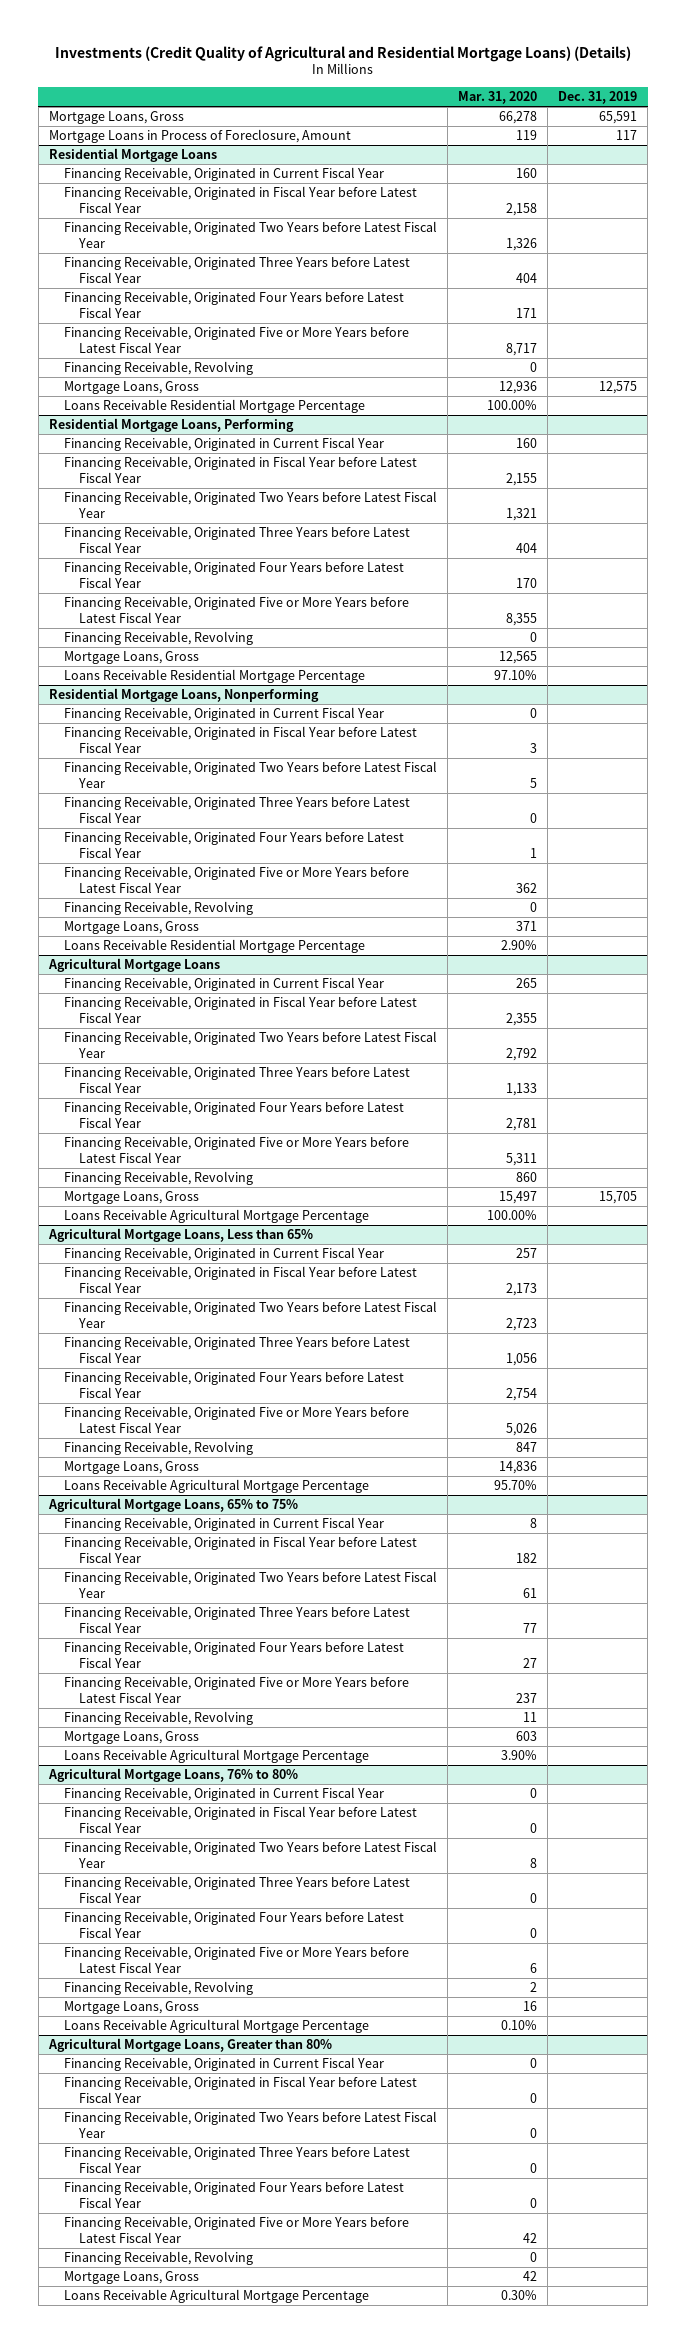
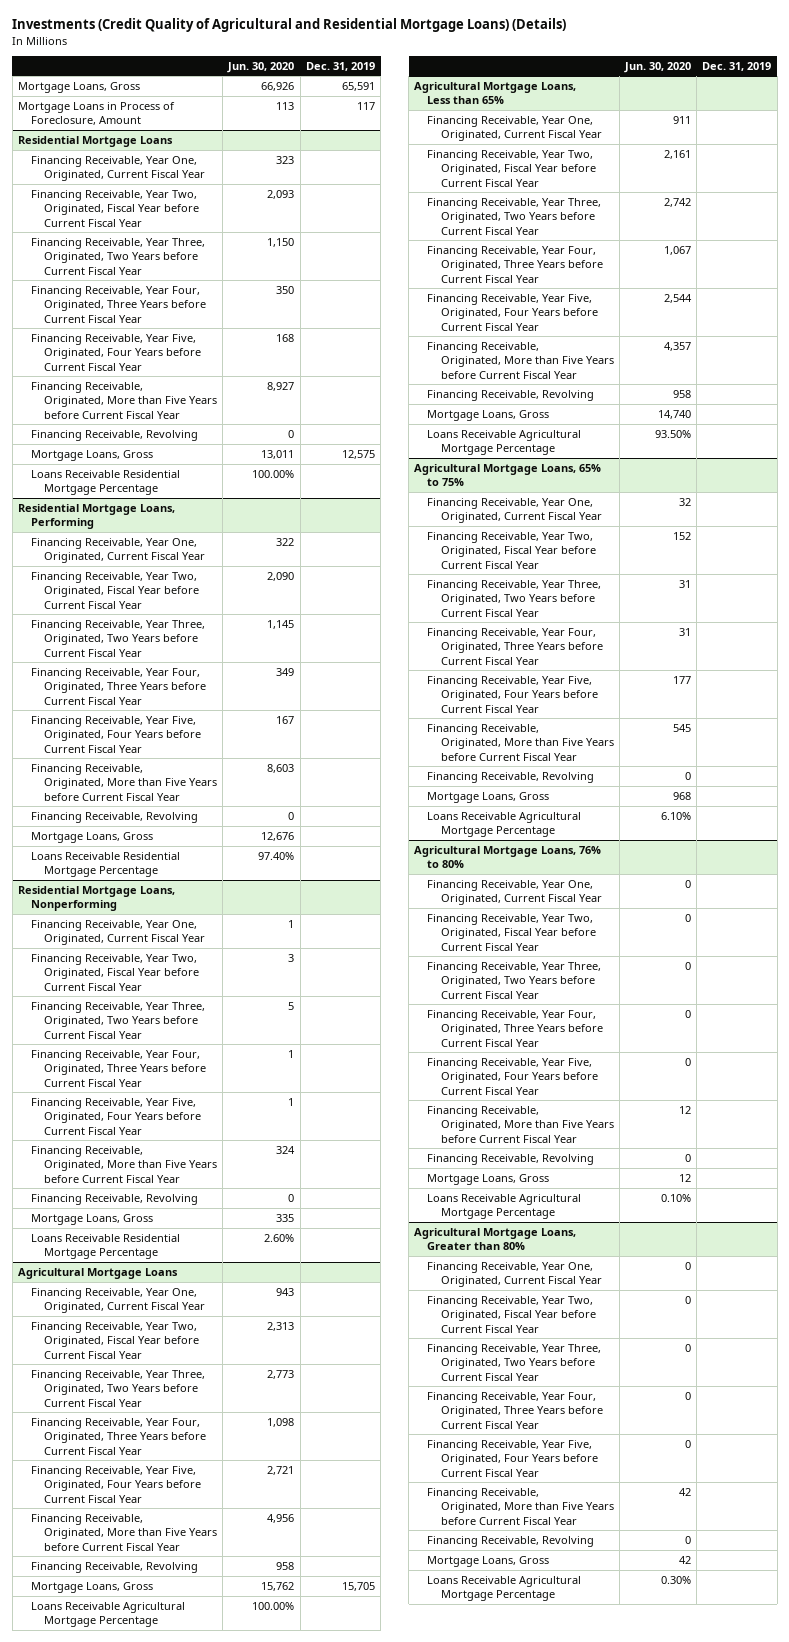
[457,90,537,104] Mar. 31, 2020 -> none
none -> [227,61,295,73] Jun. 30, 2020
[63,167,384,182] Financing Receivable, Originated in Current Fiscal Year -> [30,155,206,182] Financing Receivable, Year One, Originated, Current Fiscal Year
[63,186,417,213] Financing Receivable, Originated in Fiscal Year before Latest Fiscal Year -> [30,189,200,227] Financing Receivable, Year Two, Originated, Fiscal Year before Current Fiscal Year
[63,221,437,248] Financing Receivable, Originated Two Years before Latest Fiscal Year -> [30,237,205,275] Financing Receivable, Year Three, Originated, Two Years before Current Fiscal Year
[63,256,410,283] Financing Receivable, Originated Three Years before Latest Fiscal Year -> [30,285,207,323] Financing Receivable, Year Four, Originated, Three Years before Current Fiscal Year
[63,291,404,318] Financing Receivable, Originated Four Years before Latest Fiscal Year -> [30,333,202,371] Financing Receivable, Year Five, Originated, Four Years before Current Fiscal Year
[63,326,409,353] Financing Receivable, Originated Five or More Years before Latest Fiscal Year -> [30,381,218,419] Financing Receivable, Originated, More than Five Years before Current Fiscal Year
[63,437,384,452] Financing Receivable, Originated in Current Fiscal Year -> [30,537,206,564] Financing Receivable, Year One, Originated, Current Fiscal Year
[63,456,417,483] Financing Receivable, Originated in Fiscal Year before Latest Fiscal Year -> [30,571,200,609] Financing Receivable, Year Two, Originated, Fiscal Year before Current Fiscal Year
[63,491,437,518] Financing Receivable, Originated Two Years before Latest Fiscal Year -> [30,619,205,657] Financing Receivable, Year Three, Originated, Two Years before Current Fiscal Year
[63,526,410,553] Financing Receivable, Originated Three Years before Latest Fiscal Year -> [30,667,207,705] Financing Receivable, Year Four, Originated, Three Years before Current Fiscal Year
[63,561,404,588] Financing Receivable, Originated Four Years before Latest Fiscal Year -> [30,715,202,753] Financing Receivable, Year Five, Originated, Four Years before Current Fiscal Year
[63,596,409,623] Financing Receivable, Originated Five or More Years before Latest Fiscal Year -> [30,763,218,801] Financing Receivable, Originated, More than Five Years before Current Fiscal Year
[63,707,384,722] Financing Receivable, Originated in Current Fiscal Year -> [30,919,206,946] Financing Receivable, Year One, Originated, Current Fiscal Year
[63,726,417,753] Financing Receivable, Originated in Fiscal Year before Latest Fiscal Year -> [30,953,200,991] Financing Receivable, Year Two, Originated, Fiscal Year before Current Fiscal Year
[63,761,437,788] Financing Receivable, Originated Two Years before Latest Fiscal Year -> [30,1001,205,1039] Financing Receivable, Year Three, Originated, Two Years before Current Fiscal Year
[63,796,410,823] Financing Receivable, Originated Three Years before Latest Fiscal Year -> [30,1049,207,1087] Financing Receivable, Year Four, Originated, Three Years before Current Fiscal Year
[63,831,404,858] Financing Receivable, Originated Four Years before Latest Fiscal Year -> [30,1097,202,1135] Financing Receivable, Year Five, Originated, Four Years before Current Fiscal Year
[63,866,409,893] Financing Receivable, Originated Five or More Years before Latest Fiscal Year -> [30,1145,218,1183] Financing Receivable, Originated, More than Five Years before Current Fiscal Year
[63,977,384,992] Financing Receivable, Originated in Current Fiscal Year -> [30,1287,206,1314] Financing Receivable, Year One, Originated, Current Fiscal Year
[63,996,417,1023] Financing Receivable, Originated in Fiscal Year before Latest Fiscal Year -> [30,1321,200,1359] Financing Receivable, Year Two, Originated, Fiscal Year before Current Fiscal Year
[63,1031,437,1058] Financing Receivable, Originated Two Years before Latest Fiscal Year -> [30,1369,205,1407] Financing Receivable, Year Three, Originated, Two Years before Current Fiscal Year
[63,1066,410,1093] Financing Receivable, Originated Three Years before Latest Fiscal Year -> [30,1417,207,1455] Financing Receivable, Year Four, Originated, Three Years before Current Fiscal Year
[63,1101,404,1128] Financing Receivable, Originated Four Years before Latest Fiscal Year -> [30,1465,202,1503] Financing Receivable, Year Five, Originated, Four Years before Current Fiscal Year
[63,1136,409,1163] Financing Receivable, Originated Five or More Years before Latest Fiscal Year -> [30,1513,218,1551] Financing Receivable, Originated, More than Five Years before Current Fiscal Year
[63,1247,384,1262] Financing Receivable, Originated in Current Fiscal Year -> [427,115,602,142] Financing Receivable, Year One, Originated, Current Fiscal Year
[63,1266,417,1293] Financing Receivable, Originated in Fiscal Year before Latest Fiscal Year -> [427,149,596,187] Financing Receivable, Year Two, Originated, Fiscal Year before Current Fiscal Year
[63,1301,437,1328] Financing Receivable, Originated Two Years before Latest Fiscal Year -> [427,197,602,235] Financing Receivable, Year Three, Originated, Two Years before Current Fiscal Year
[63,1336,410,1363] Financing Receivable, Originated Three Years before Latest Fiscal Year -> [427,245,603,283] Financing Receivable, Year Four, Originated, Three Years before Current Fiscal Year
[63,1371,404,1398] Financing Receivable, Originated Four Years before Latest Fiscal Year -> [427,293,598,331] Financing Receivable, Year Five, Originated, Four Years before Current Fiscal Year
[63,1406,409,1433] Financing Receivable, Originated Five or More Years before Latest Fiscal Year -> [427,341,614,379] Financing Receivable, Originated, More than Five Years before Current Fiscal Year
[63,1517,384,1532] Financing Receivable, Originated in Current Fiscal Year -> [427,497,602,524] Financing Receivable, Year One, Originated, Current Fiscal Year
[63,1536,417,1563] Financing Receivable, Originated in Fiscal Year before Latest Fiscal Year -> [427,531,596,569] Financing Receivable, Year Two, Originated, Fiscal Year before Current Fiscal Year
[63,1571,437,1598] Financing Receivable, Originated Two Years before Latest Fiscal Year -> [427,579,602,617] Financing Receivable, Year Three, Originated, Two Years before Current Fiscal Year
[63,1606,410,1633] Financing Receivable, Originated Three Years before Latest Fiscal Year -> [427,627,603,665] Financing Receivable, Year Four, Originated, Three Years before Current Fiscal Year
[63,1641,404,1668] Financing Receivable, Originated Four Years before Latest Fiscal Year -> [427,675,598,713] Financing Receivable, Year Five, Originated, Four Years before Current Fiscal Year
[63,1676,409,1703] Financing Receivable, Originated Five or More Years before Latest Fiscal Year -> [427,723,614,761] Financing Receivable, Originated, More than Five Years before Current Fiscal Year
[63,1787,384,1802] Financing Receivable, Originated in Current Fiscal Year -> [427,879,602,906] Financing Receivable, Year One, Originated, Current Fiscal Year
[63,1806,417,1833] Financing Receivable, Originated in Fiscal Year before Latest Fiscal Year -> [427,913,596,951] Financing Receivable, Year Two, Originated, Fiscal Year before Current Fiscal Year
[63,1841,437,1868] Financing Receivable, Originated Two Years before Latest Fiscal Year -> [427,961,602,999] Financing Receivable, Year Three, Originated, Two Years before Current Fiscal Year
[63,1876,410,1903] Financing Receivable, Originated Three Years before Latest Fiscal Year -> [427,1009,603,1047] Financing Receivable, Year Four, Originated, Three Years before Current Fiscal Year
[63,1911,404,1938] Financing Receivable, Originated Four Years before Latest Fiscal Year -> [427,1057,598,1095] Financing Receivable, Year Five, Originated, Four Years before Current Fiscal Year
[63,1946,409,1973] Financing Receivable, Originated Five or More Years before Latest Fiscal Year -> [427,1105,614,1143] Financing Receivable, Originated, More than Five Years before Current Fiscal Year
[63,2057,384,2072] Financing Receivable, Originated in Current Fiscal Year -> [427,1261,602,1288] Financing Receivable, Year One, Originated, Current Fiscal Year
[63,2076,417,2103] Financing Receivable, Originated in Fiscal Year before Latest Fiscal Year -> [427,1295,596,1333] Financing Receivable, Year Two, Originated, Fiscal Year before Current Fiscal Year
[63,2111,437,2138] Financing Receivable, Originated Two Years before Latest Fiscal Year -> [427,1343,602,1381] Financing Receivable, Year Three, Originated, Two Years before Current Fiscal Year
[63,2146,410,2173] Financing Receivable, Originated Three Years before Latest Fiscal Year -> [427,1391,603,1429] Financing Receivable, Year Four, Originated, Three Years before Current Fiscal Year
[63,2181,404,2208] Financing Receivable, Originated Four Years before Latest Fiscal Year -> [427,1439,598,1477] Financing Receivable, Year Five, Originated, Four Years before Current Fiscal Year
[63,2216,409,2243] Financing Receivable, Originated Five or More Years before Latest Fiscal Year -> [427,1487,614,1525] Financing Receivable, Originated, More than Five Years before Current Fiscal Year

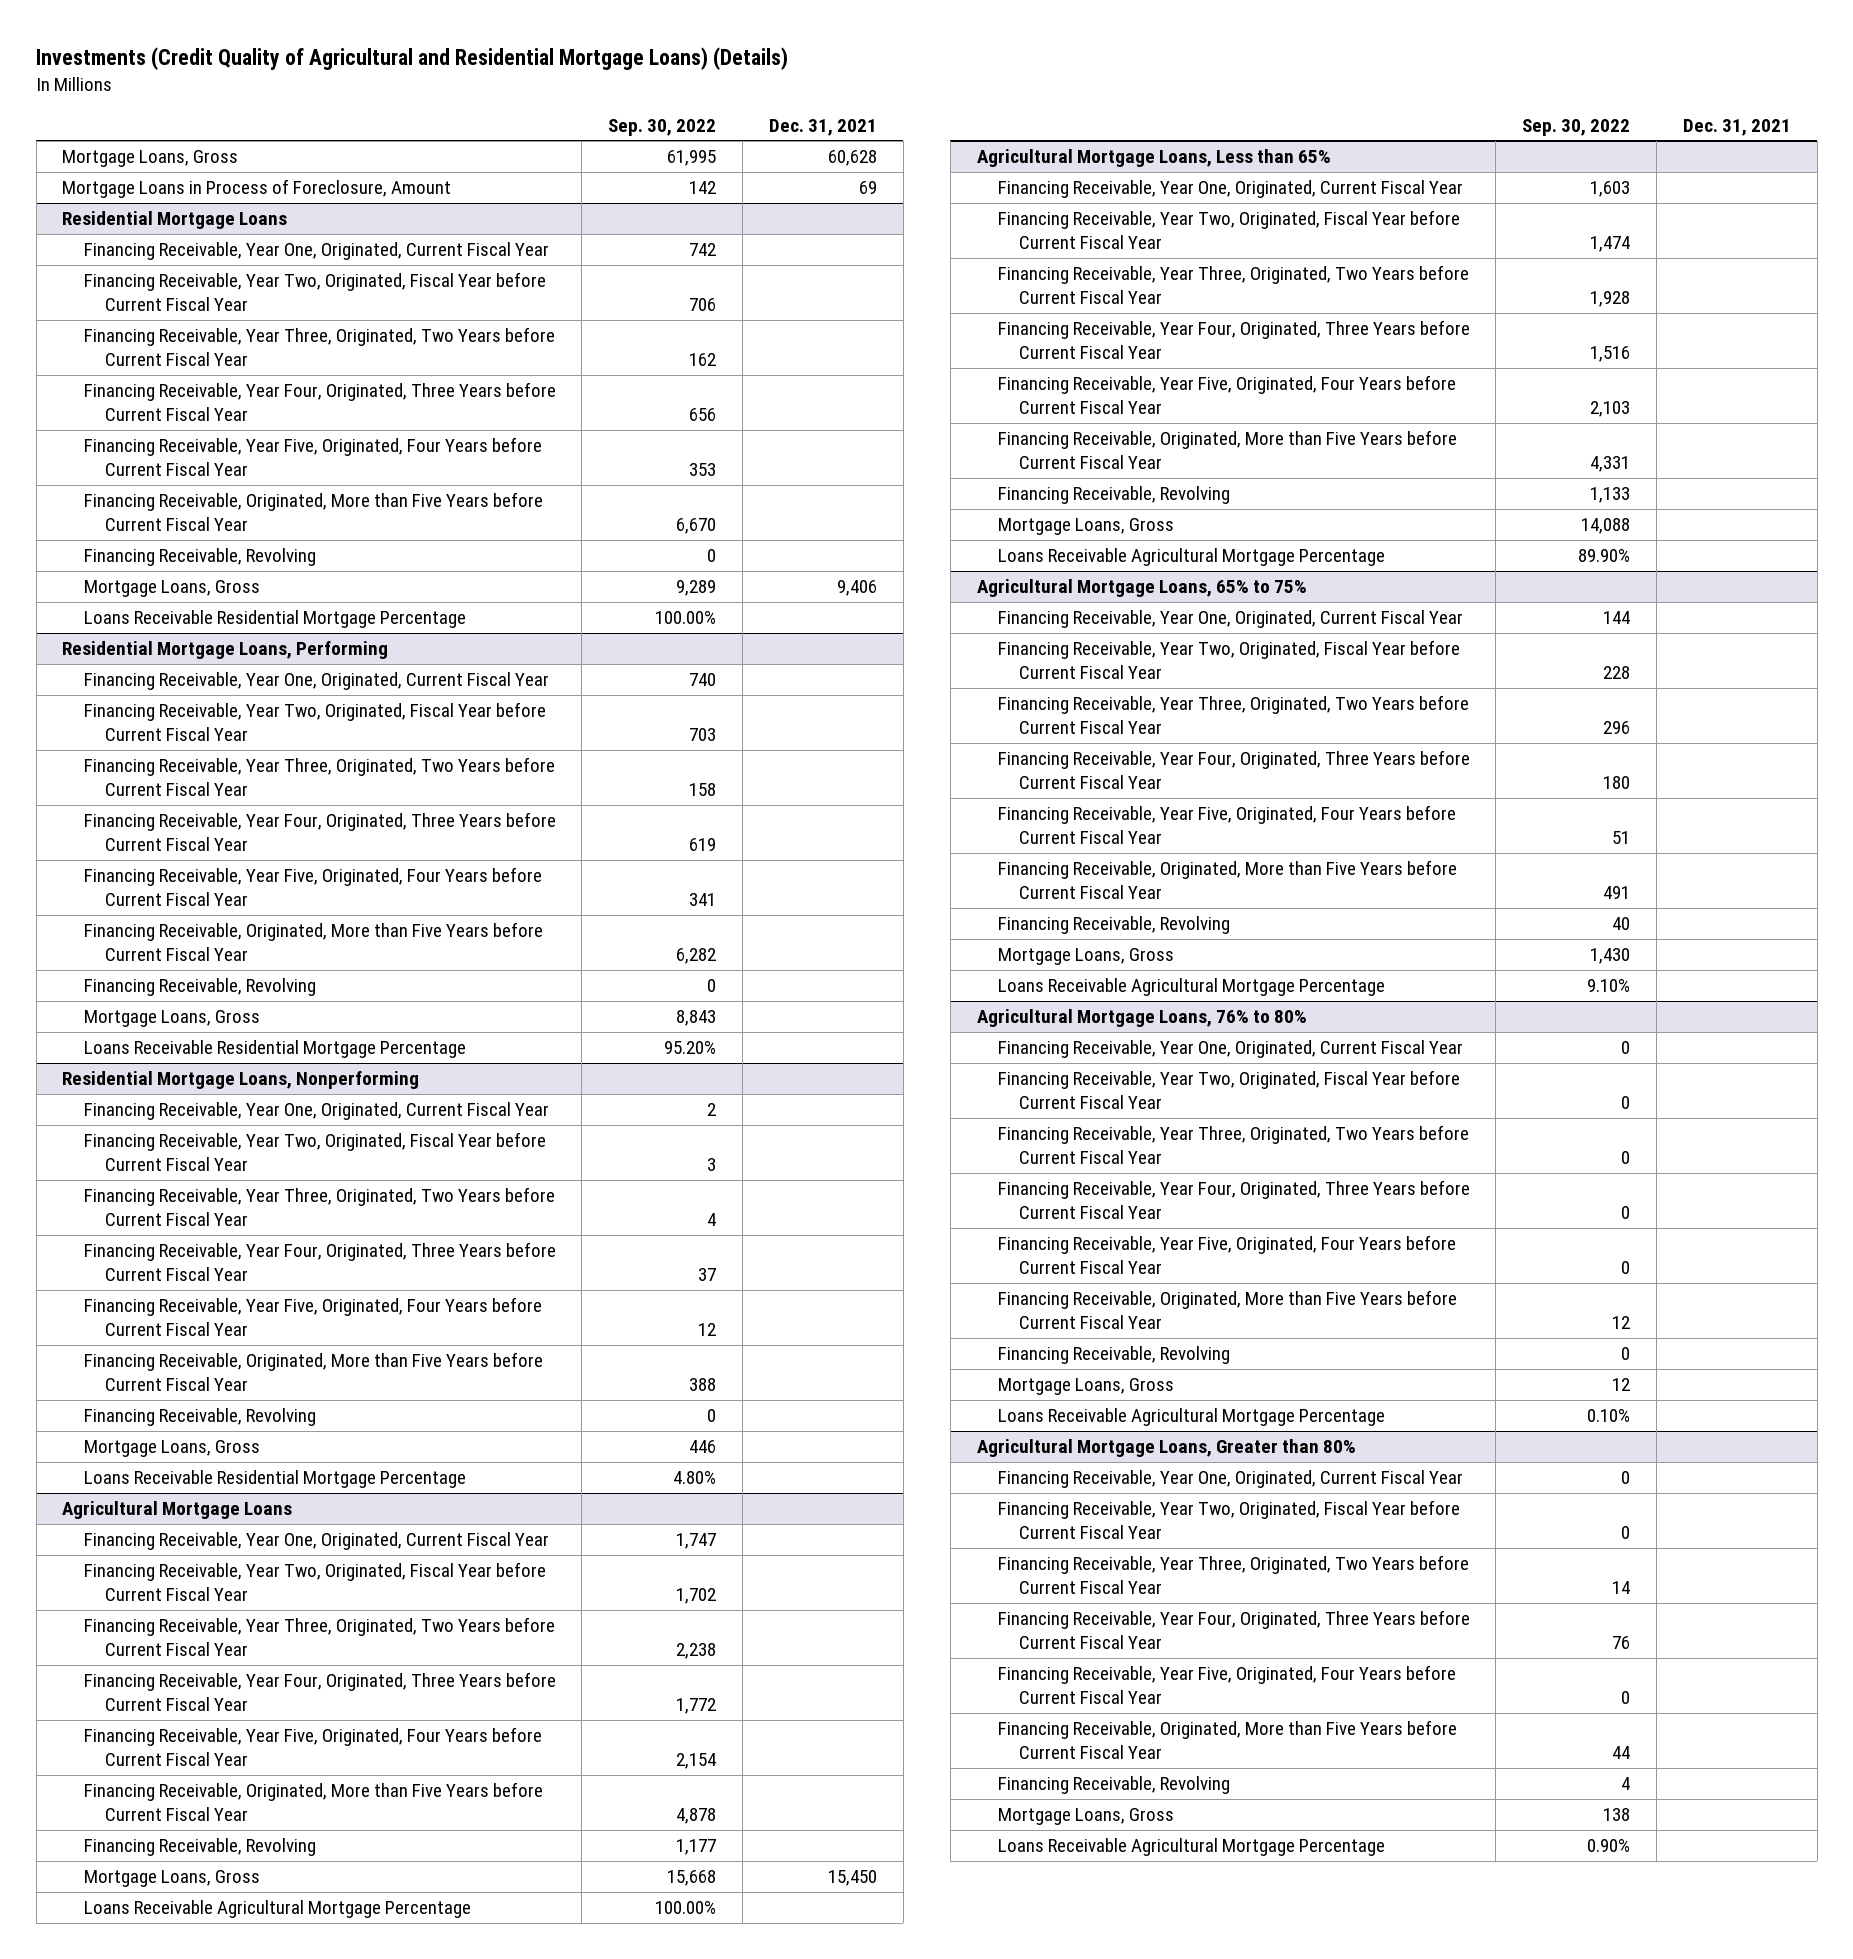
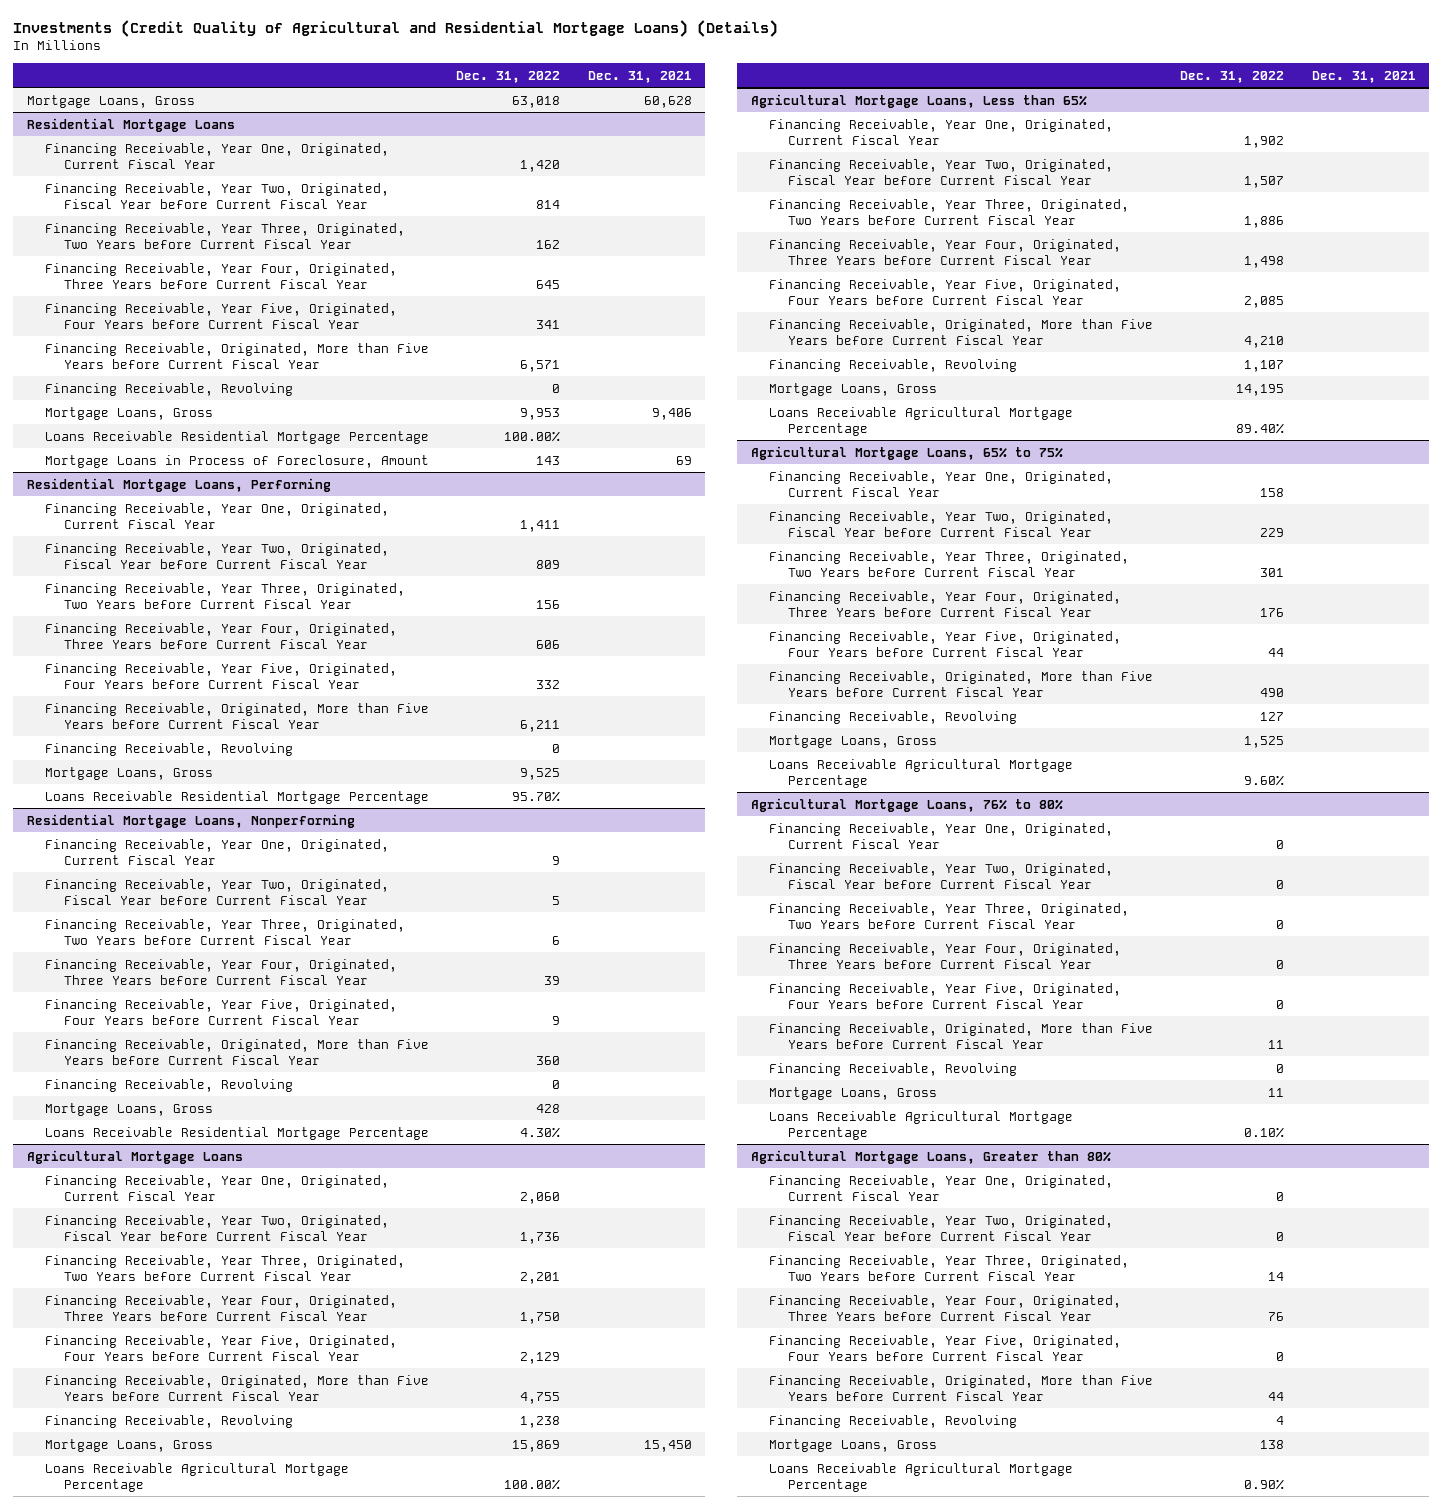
[608,118,717,136] Sep. 30, 2022 -> none
none -> [456,70,561,83] Dec. 31, 2022
[62,178,452,198] Mortgage Loans in Process of Foreclosure, Amount -> none
none -> [45,454,430,468] Mortgage Loans in Process of Foreclosure, Amount

